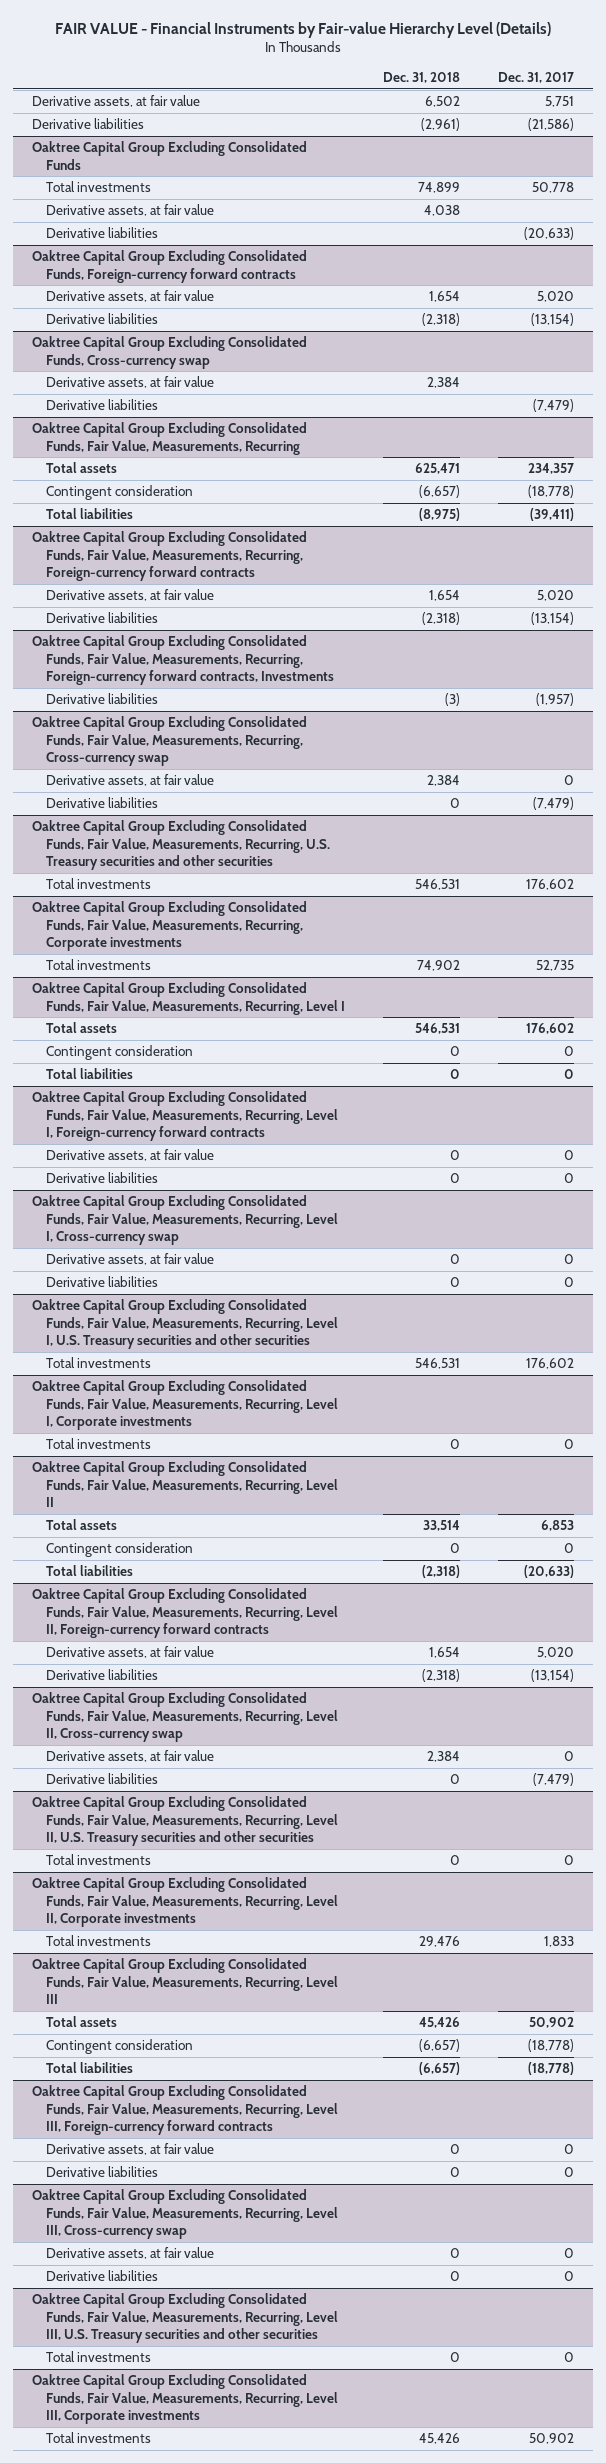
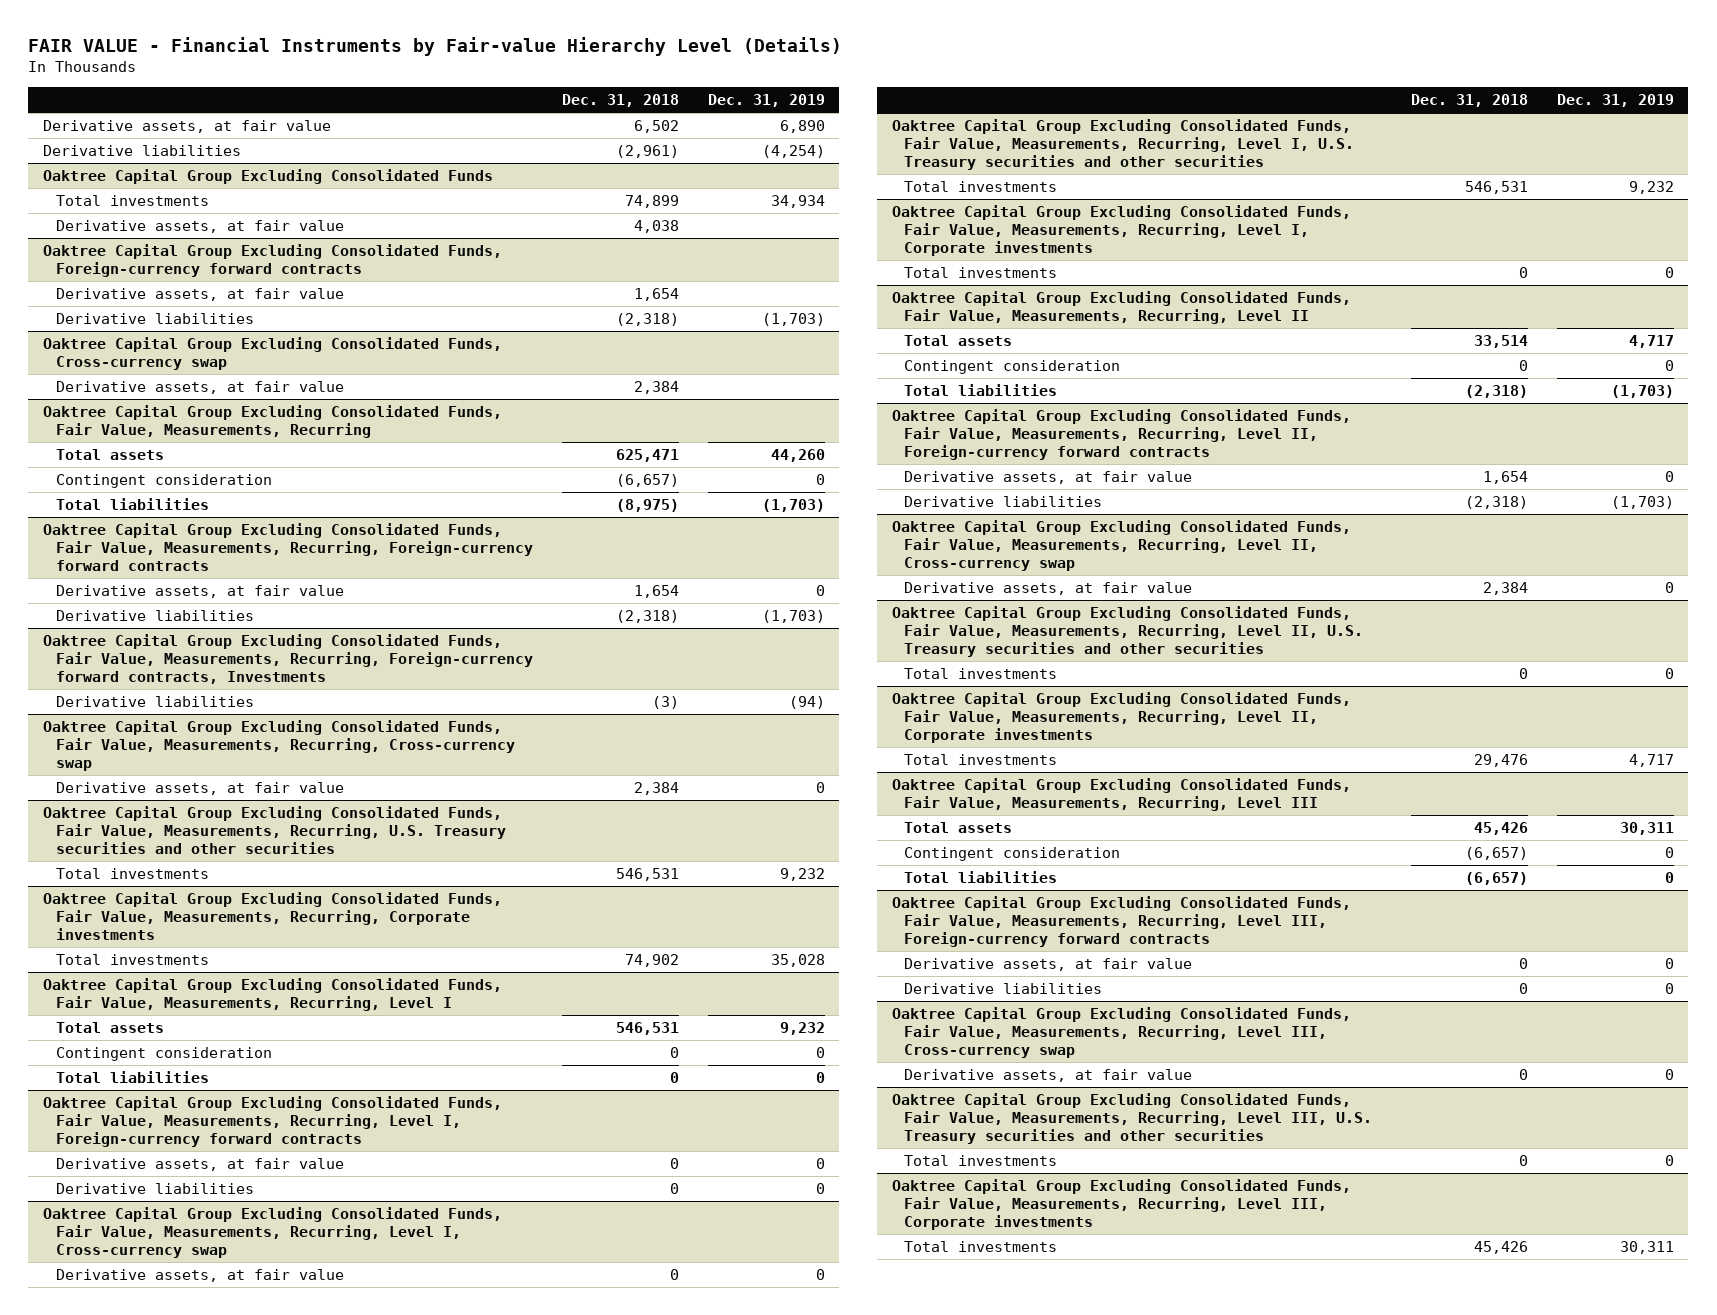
[498,72,575,84] Dec. 31, 2017 -> none
none -> [707,94,825,108] Dec. 31, 2019
[45,227,158,239] Derivative liabilities -> none
[45,399,158,411] Derivative liabilities -> none
[45,797,158,809] Derivative liabilities -> none
[45,1276,158,1288] Derivative liabilities -> none
[45,1773,158,1785] Derivative liabilities -> none
[45,2270,158,2282] Derivative liabilities -> none

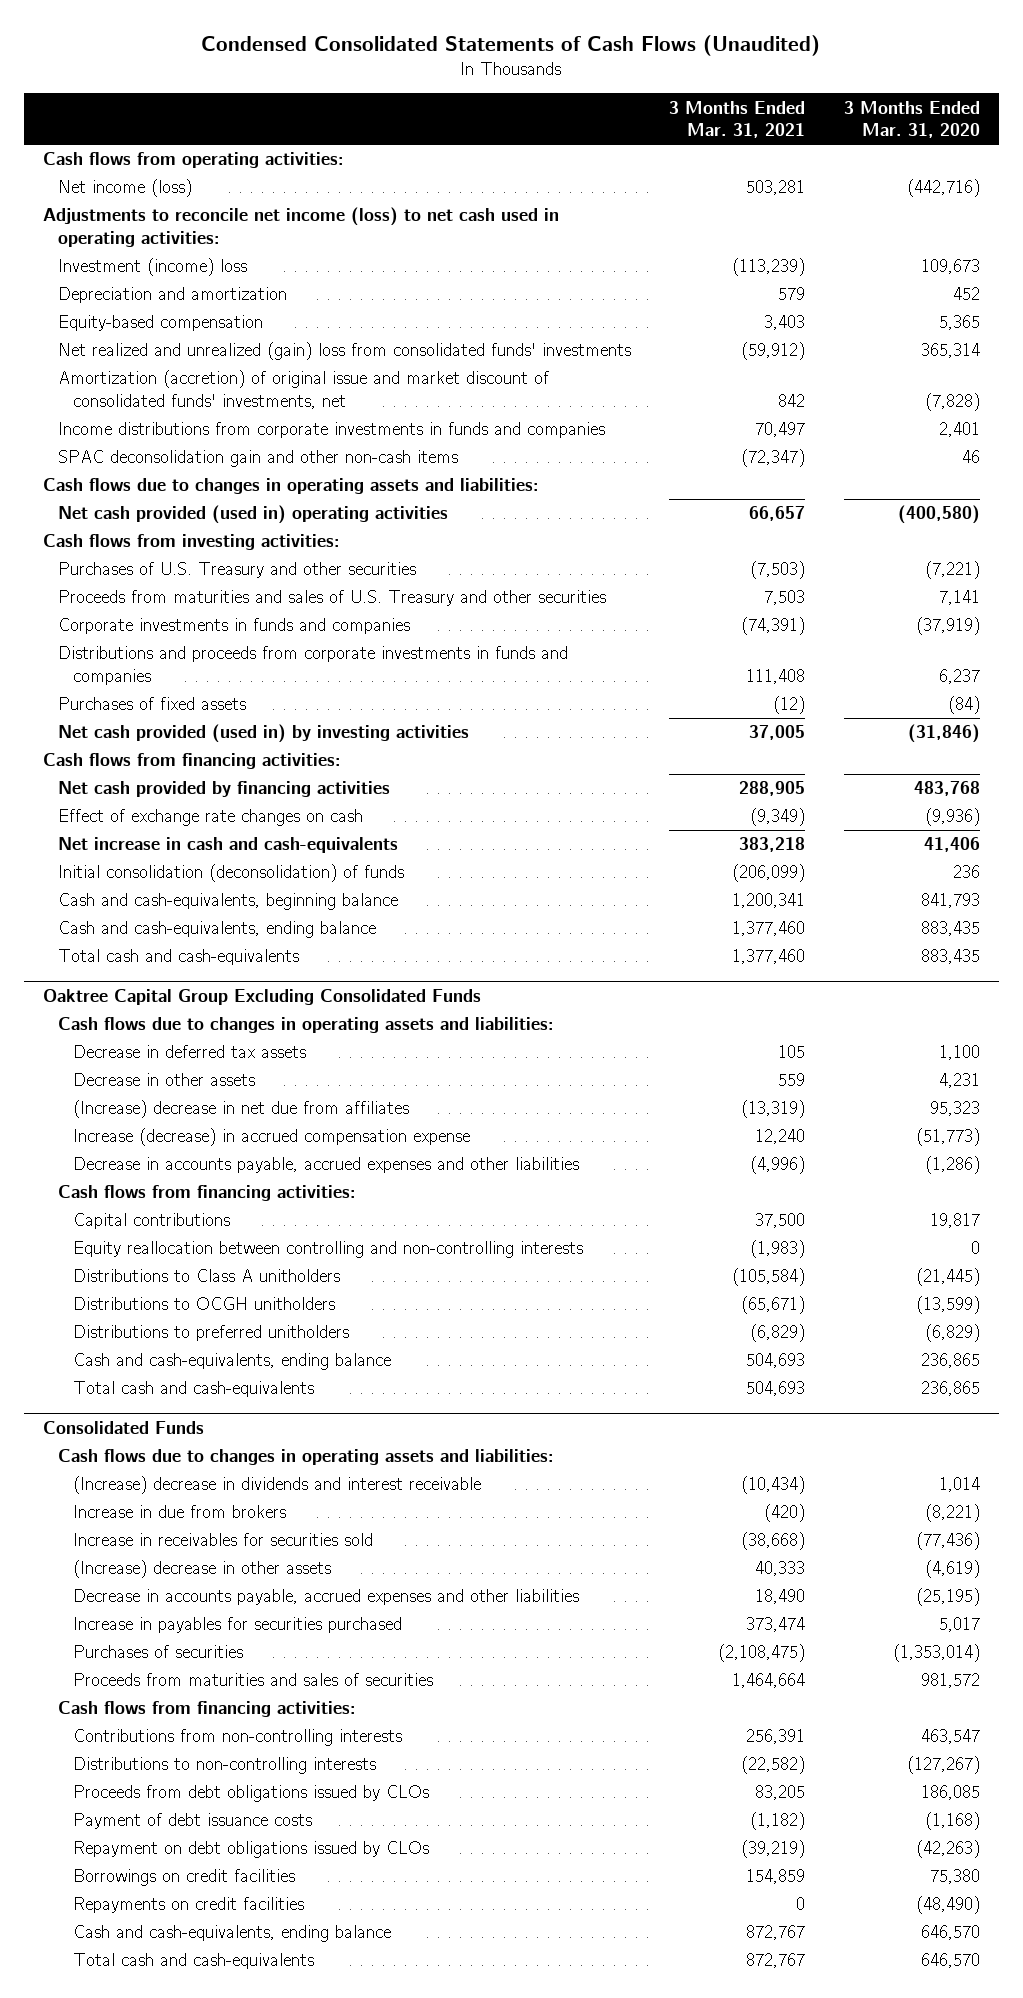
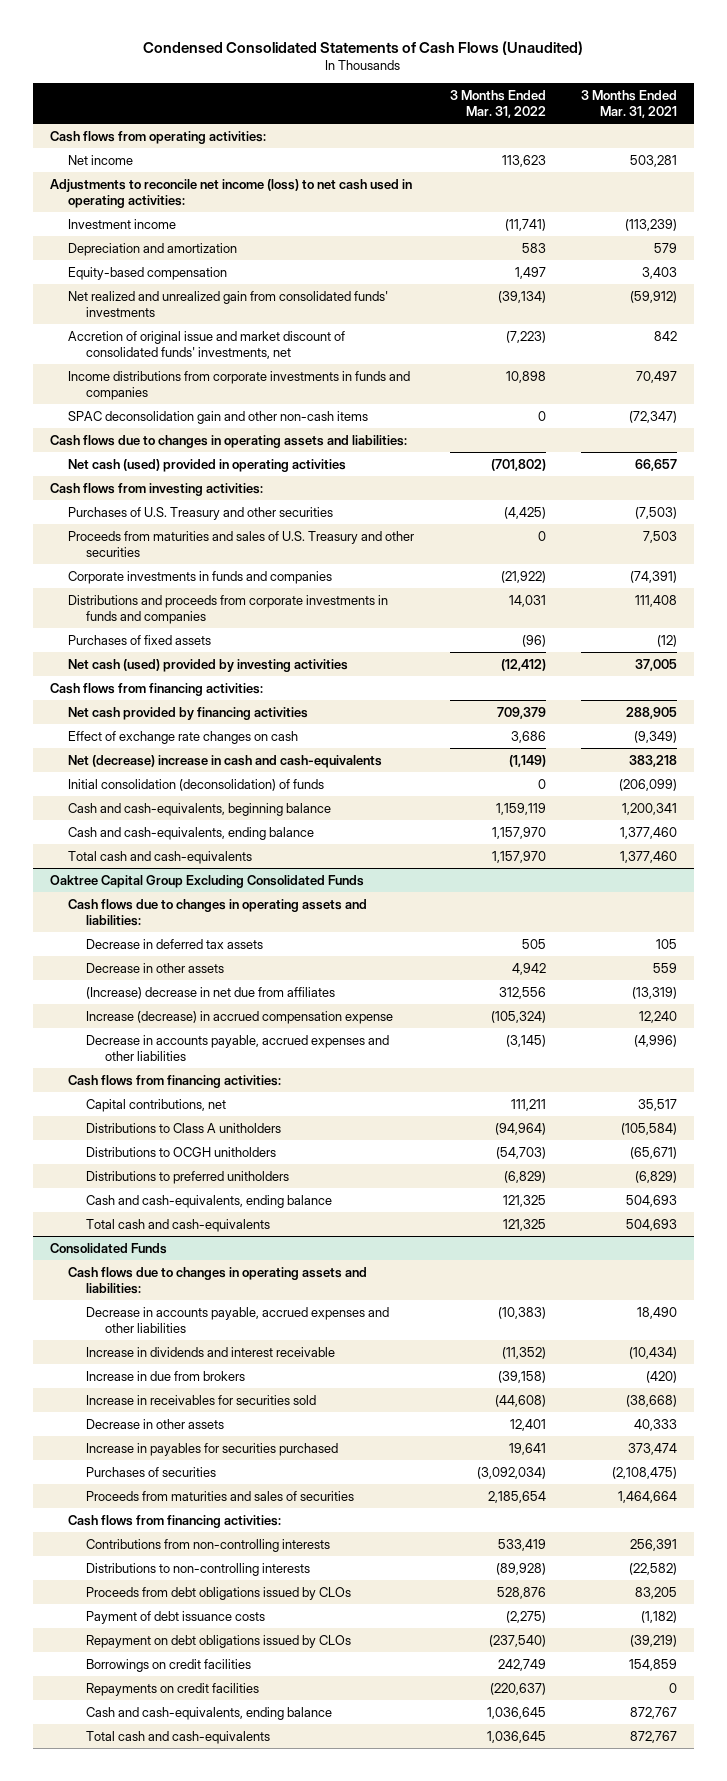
[843,100,980,139] 3 Months Ended Mar. 31, 2020 -> none
none -> [449,89,546,119] 3 Months Ended Mar. 31, 2022
[57,179,192,198] Net income (loss) -> [68,154,134,165] Net income
[57,258,247,277] Investment (income) loss -> [68,218,177,229] Investment income
[57,342,631,361] Net realized and unrealized (gain) loss from consolidated funds' investments -> [68,290,389,318] Net realized and unrealized gain from consolidated funds' investments
[57,370,549,410] Amortization (accretion) of original issue and market discount of consolidated funds' investments, net -> [68,330,346,360] Accretion of original issue and market discount of consolidated funds' investments, net
[57,505,448,525] Net cash provided (used in) operating activities -> [68,458,347,472] Net cash (used) provided in operating activities
[57,724,469,744] Net cash provided (used in) by investing activities -> [68,658,349,672] Net cash (used) provided by investing activities
[57,837,398,854] Net increase in cash and cash-equivalents -> [68,754,383,768] Net (decrease) increase in cash and cash-equivalents
[72,1241,583,1259] Equity reallocation between controlling and non-controlling interests -> none
[72,1213,230,1230] Capital contributions -> [86,1098,227,1112] Capital contributions, net
[755,1213,806,1229] 37,500 -> [637,1098,677,1111] 35,517
[72,1589,579,1606] Decrease in accounts payable, accrued expenses and other liabilities -> [86,1306,390,1334] Decrease in accounts payable, accrued expenses and other liabilities
[72,1476,481,1495] (Increase) decrease in dividends and interest receivable -> [86,1346,336,1357] Increase in dividends and interest receivable
[72,1560,331,1579] (Increase) decrease in other assets -> [86,1418,225,1429] Decrease in other assets

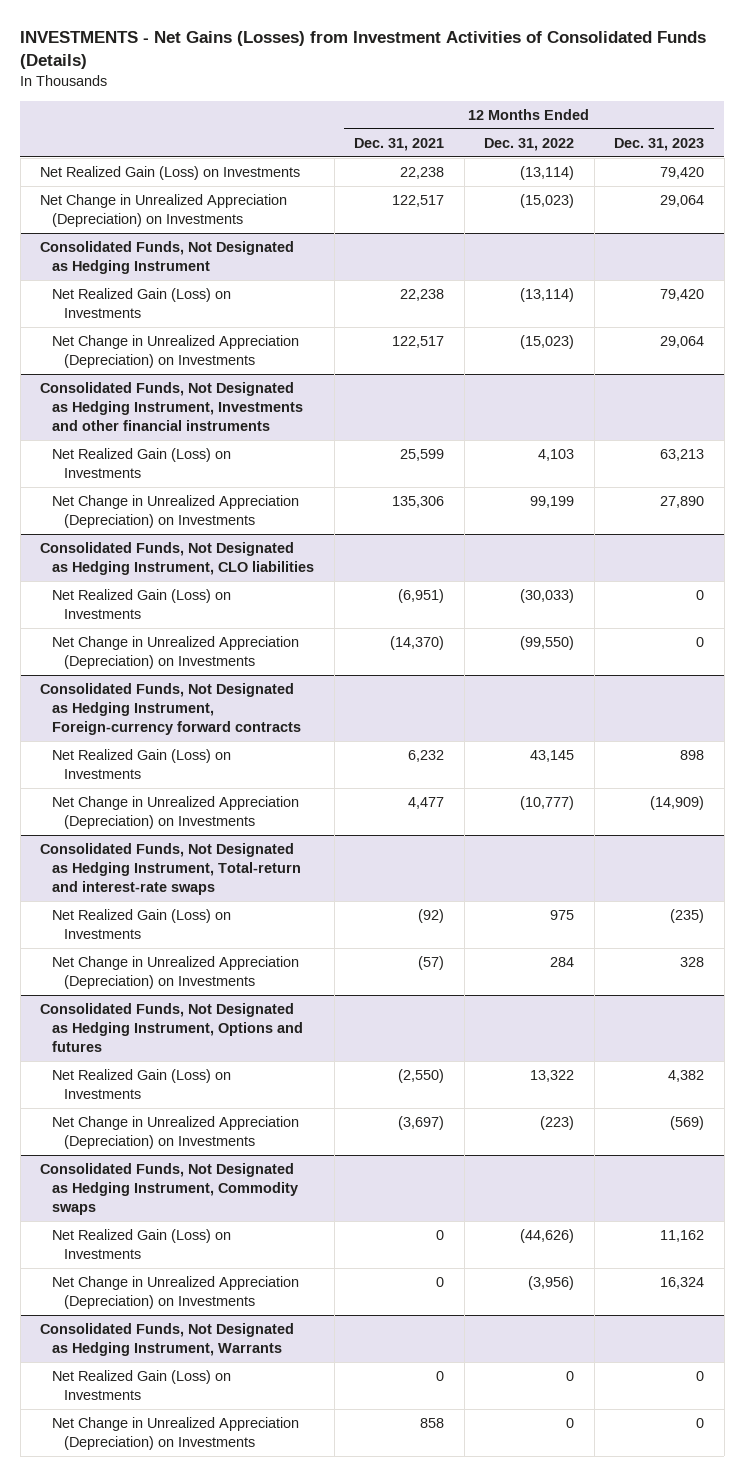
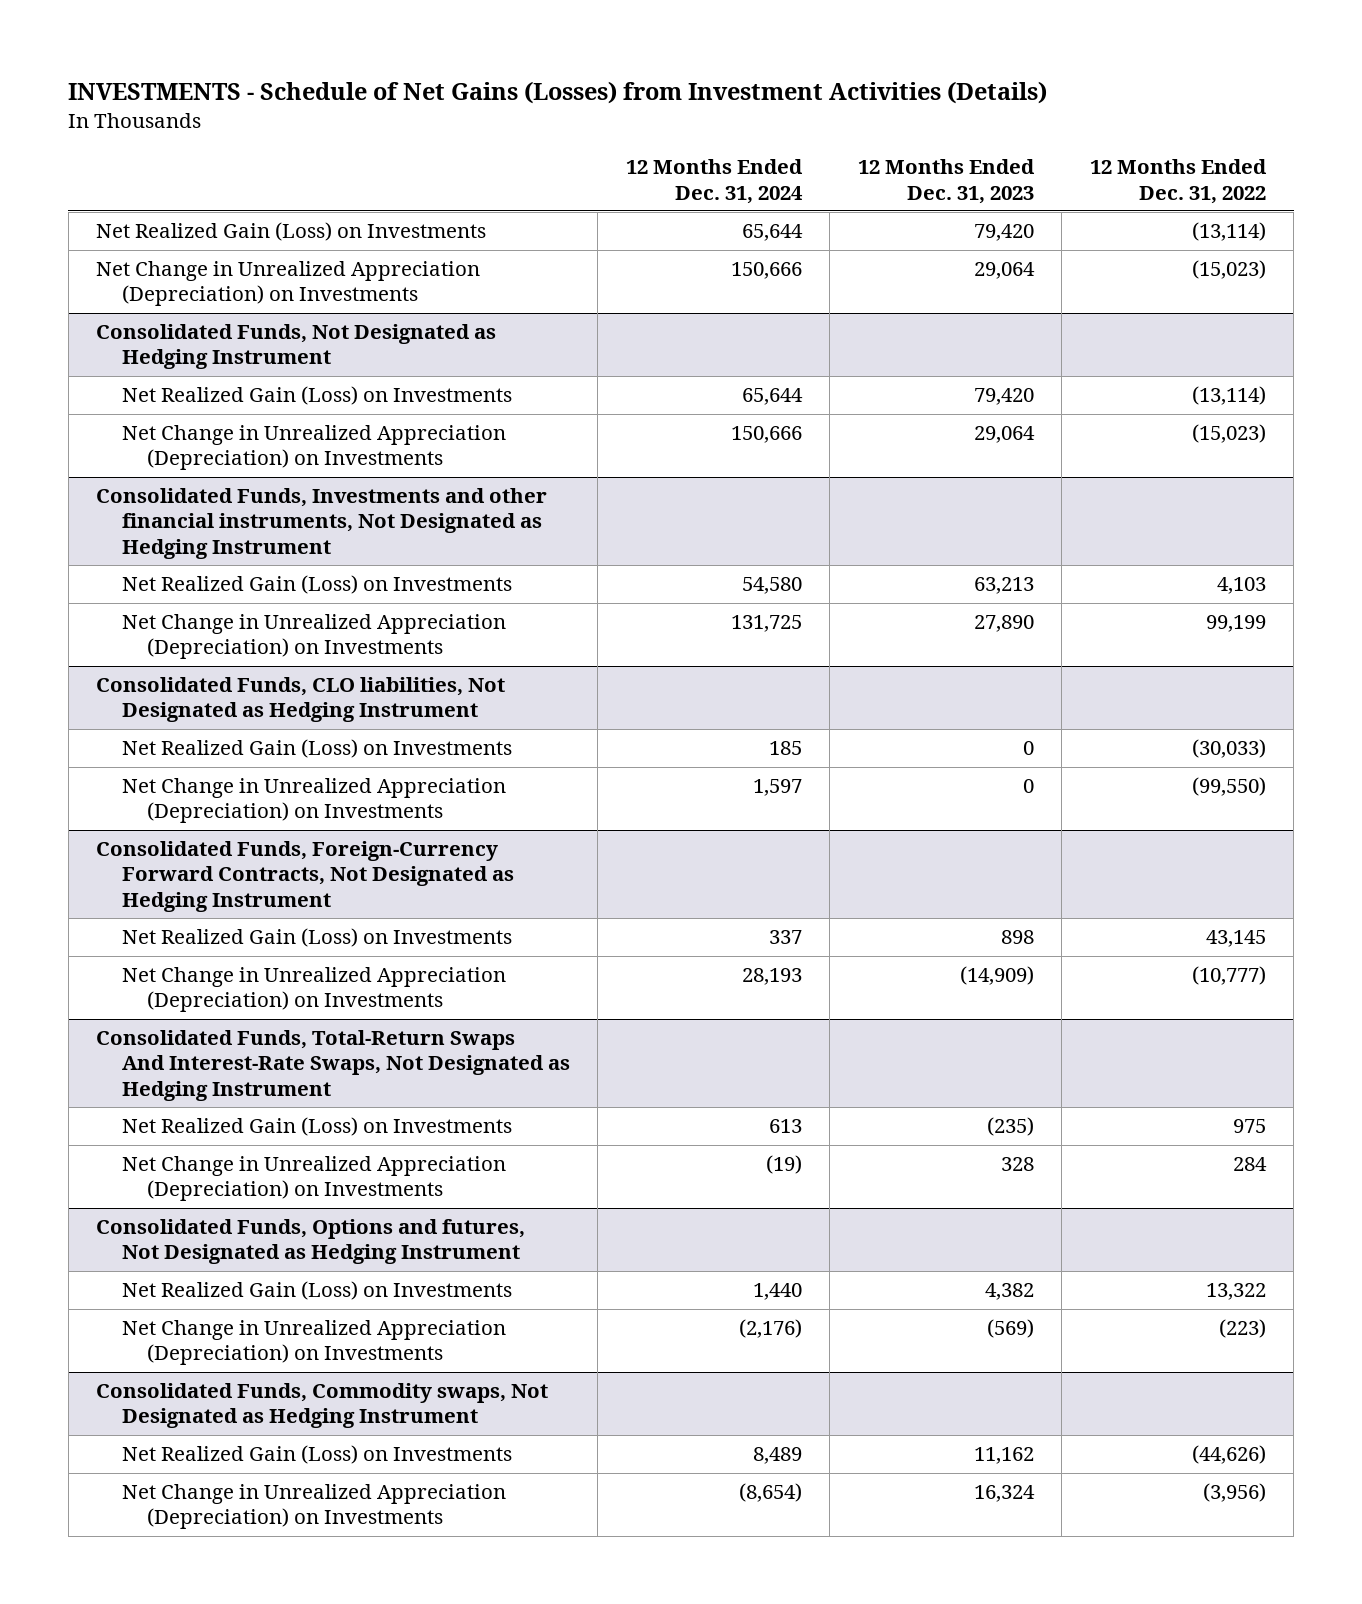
[20,31,707,69] INVESTMENTS - Net Gains (Losses) from Investment Activities of Consolidated Funds (Details) -> [68,80,1048,104] INVESTMENTS - Schedule of Net Gains (Losses) from Investment Activities (Details)
[354,137,445,151] Dec. 31, 2021 -> none
none -> [625,159,803,204] 12 Months Ended Dec. 31, 2024
[40,382,304,431] Consolidated Funds, Not Designated as Hedging Instrument, Investments and other financial instruments -> [96,488,548,559] Consolidated Funds, Investments and other financial instruments, Not Designated as Hedging Instrument
[40,542,315,575] Consolidated Funds, Not Designated as Hedging Instrument, CLO liabilities -> [96,677,506,723] Consolidated Funds, CLO liabilities, Not Designated as Hedging Instrument
[40,683,302,735] Consolidated Funds, Not Designated as Hedging Instrument, Foreign-currency forward contracts -> [96,841,514,912] Consolidated Funds, Foreign-Currency Forward Contracts, Not Designated as Hedging Instrument
[40,843,302,895] Consolidated Funds, Not Designated as Hedging Instrument, Total-return and interest-rate swaps -> [96,1030,570,1101] Consolidated Funds, Total-Return Swaps And Interest-Rate Swaps, Not Designated as Hedging Instrument
[40,1003,304,1052] Consolidated Funds, Not Designated as Hedging Instrument, Options and futures -> [96,1219,526,1265] Consolidated Funds, Options and futures, Not Designated as Hedging Instrument
[40,1163,299,1215] Consolidated Funds, Not Designated as Hedging Instrument, Commodity swaps -> [96,1383,549,1429] Consolidated Funds, Commodity swaps, Not Designated as Hedging Instrument
[40,1323,295,1356] Consolidated Funds, Not Designated as Hedging Instrument, Warrants -> none
[52,1370,232,1400] Net Realized Gain (Loss) on Investments -> none
[52,1417,300,1450] Net Change in Unrealized Appreciation (Depreciation) on Investments -> none

